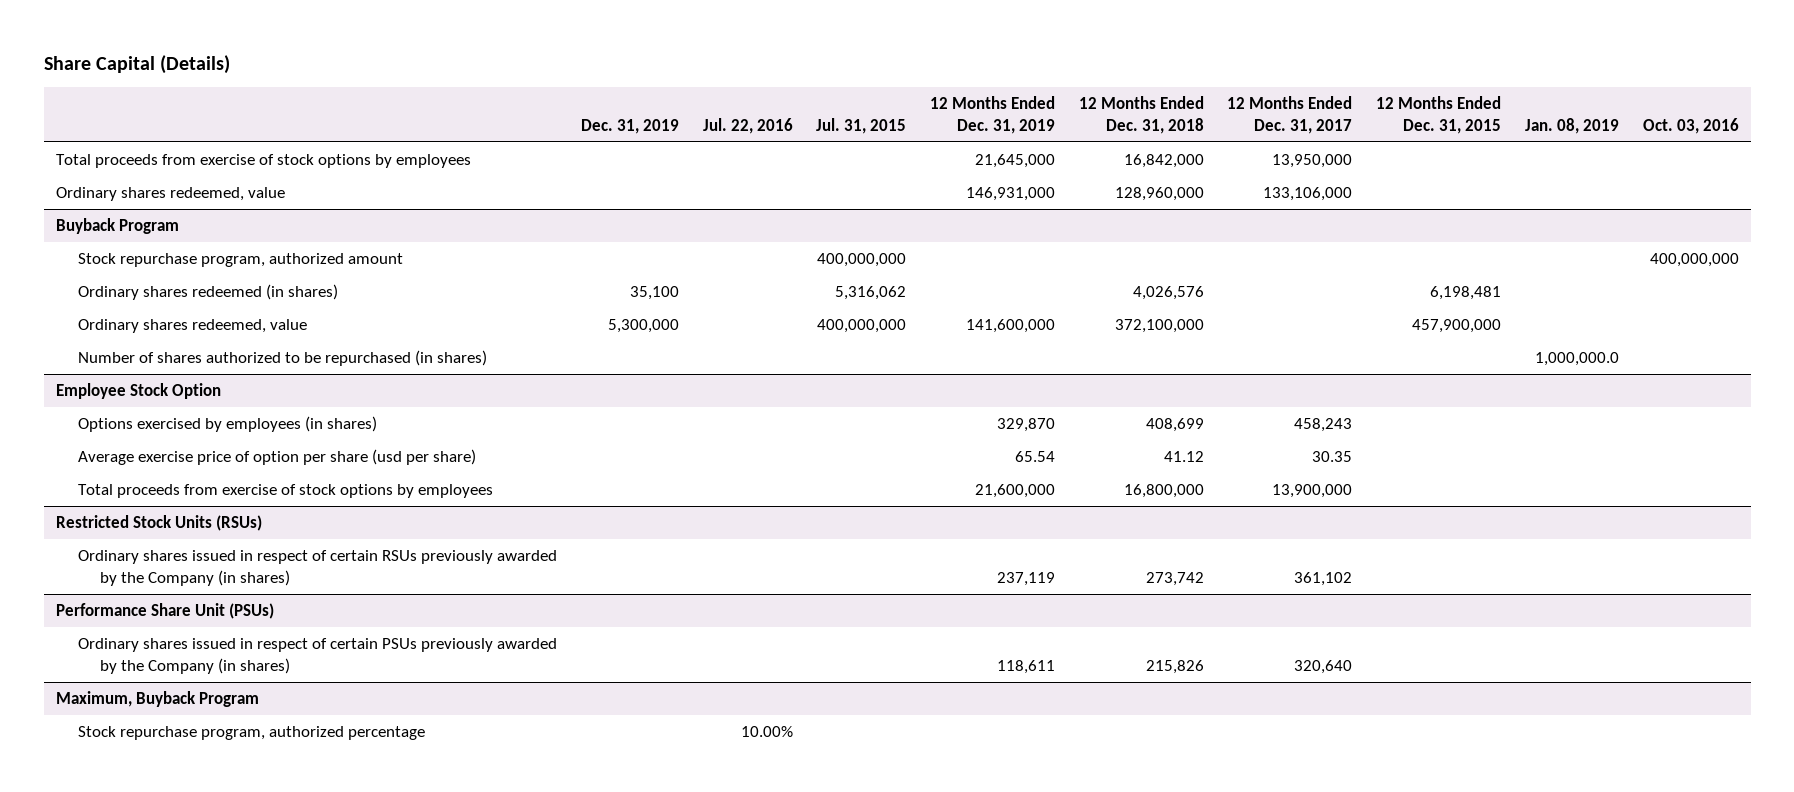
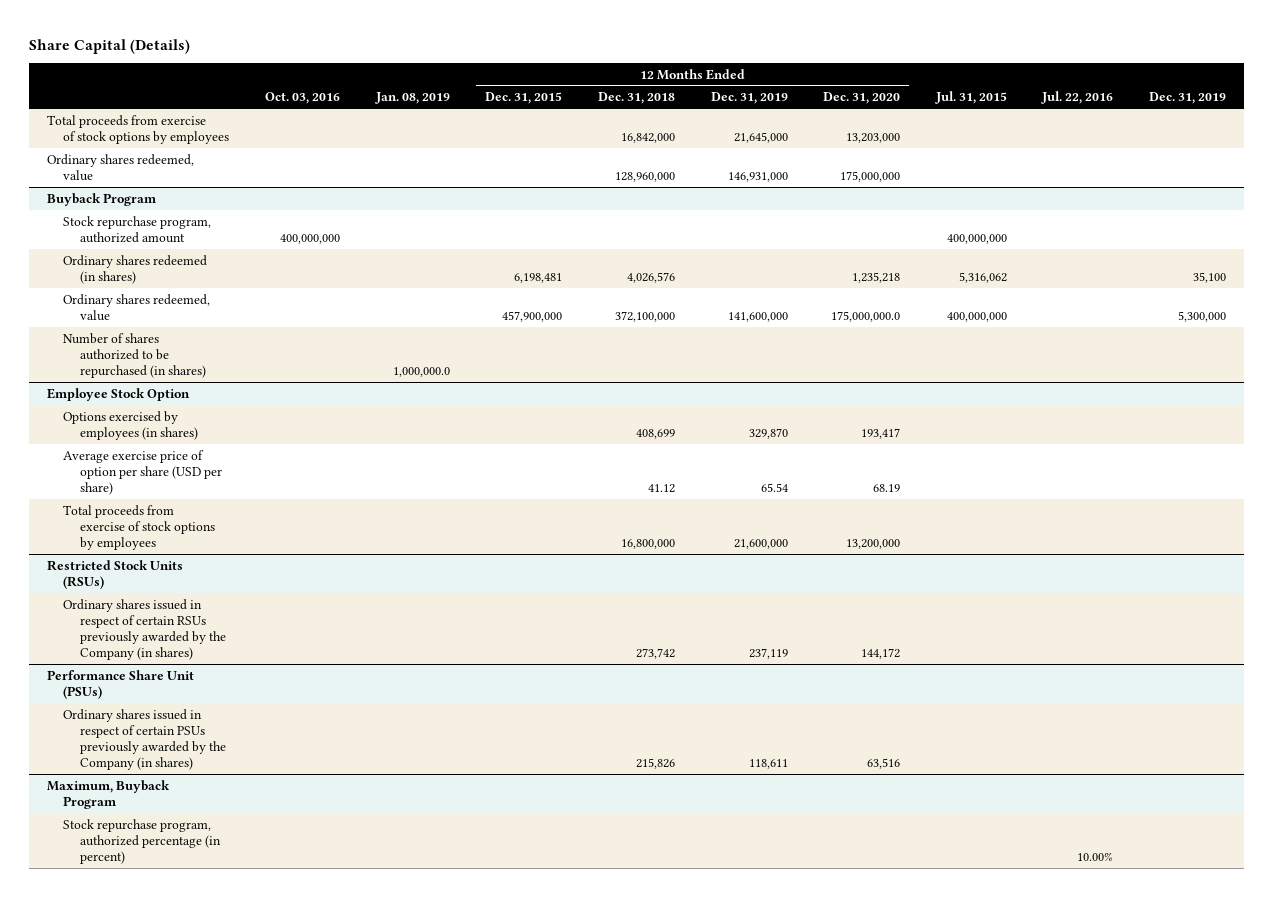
[1227,95,1353,134] 12 Months Ended Dec. 31, 2017 -> none
none -> [823,92,901,105] Dec. 31, 2020
[78,449,477,466] Average exercise price of option per share (usd per share) -> [63,449,222,496] Average exercise price of option per share (USD per share)
[78,726,426,741] Stock repurchase program, authorized percentage -> [63,818,221,865] Stock repurchase program, authorized percentage (in percent)

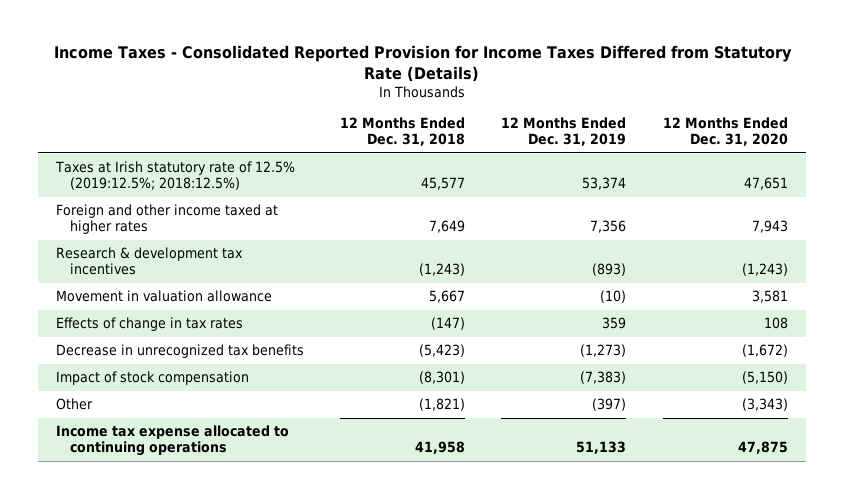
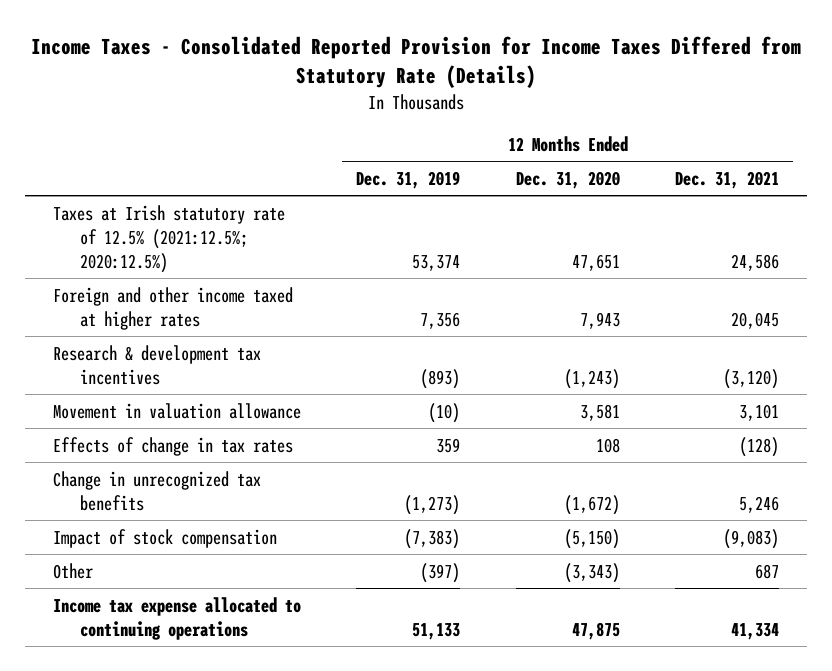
[340,117,466,147] 12 Months Ended Dec. 31, 2018 -> none
none -> [675,170,780,189] Dec. 31, 2021
[54,161,295,191] Taxes at Irish statutory rate of 12.5% (2019:12.5%; 2018:12.5%) -> [52,204,285,273] Taxes at Irish statutory rate of 12.5% (2021:12.5%; 2020:12.5%)
[55,344,304,359] Decrease in unrecognized tax benefits -> [52,470,261,511] Change in unrecognized tax benefits

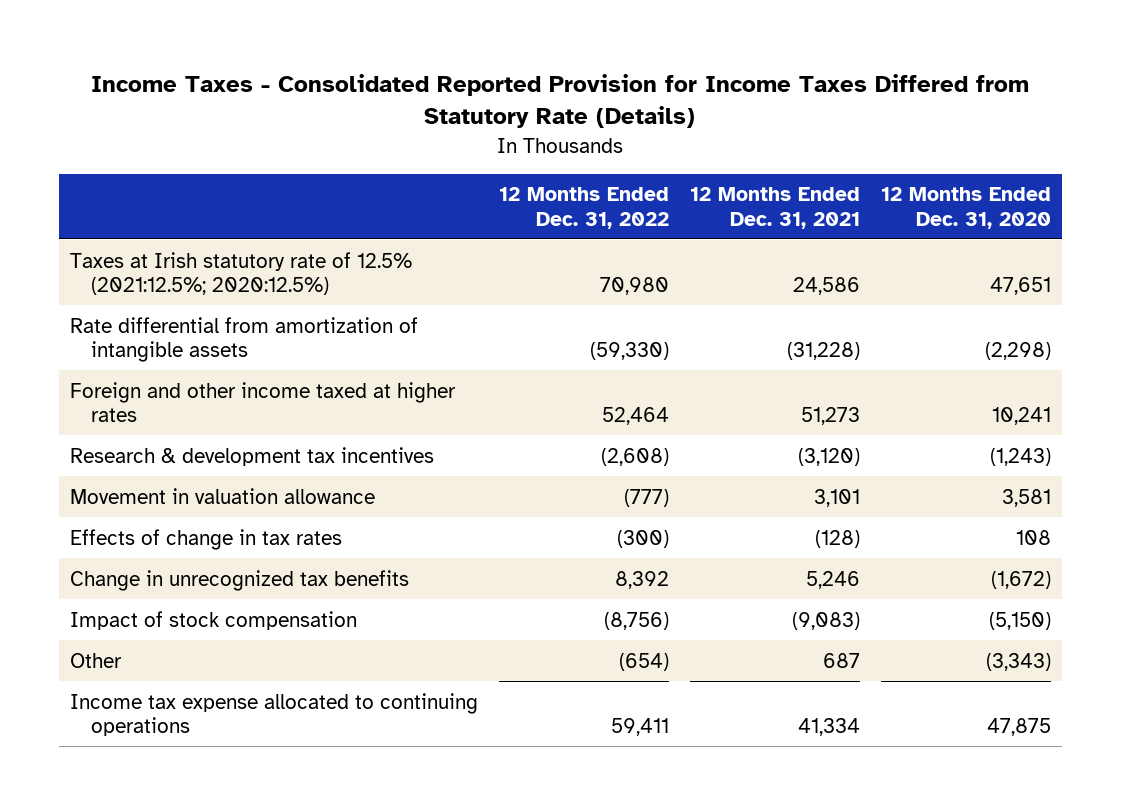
[356,170,461,189] Dec. 31, 2019 -> none
none -> [498,187,669,229] 12 Months Ended Dec. 31, 2022
none -> [69,316,418,363] Rate differential from amortization of intangible assets
[579,311,620,329] 7,943 -> [992,407,1052,426] 10,241
[731,311,780,329] 20,045 -> [801,407,861,426] 51,273

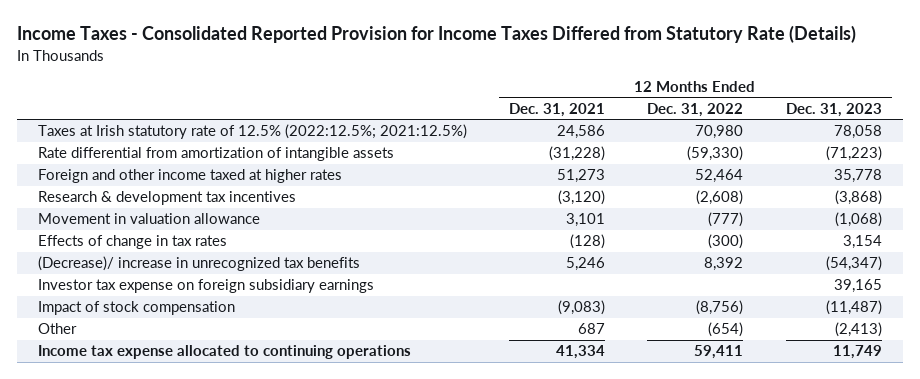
[881,187,1052,229] 12 Months Ended Dec. 31, 2020 -> none
none -> [785,102,882,117] Dec. 31, 2023
[69,251,412,296] Taxes at Irish statutory rate of 12.5% (2021:12.5%; 2020:12.5%) -> [37,124,467,140] Taxes at Irish statutory rate of 12.5% (2022:12.5%; 2021:12.5%)
[69,569,409,591] Change in unrecognized tax benefits -> [37,256,360,272] (Decrease)/ increase in unrecognized tax benefits
none -> [37,279,374,294] Investor tax expense on foreign subsidiary earnings

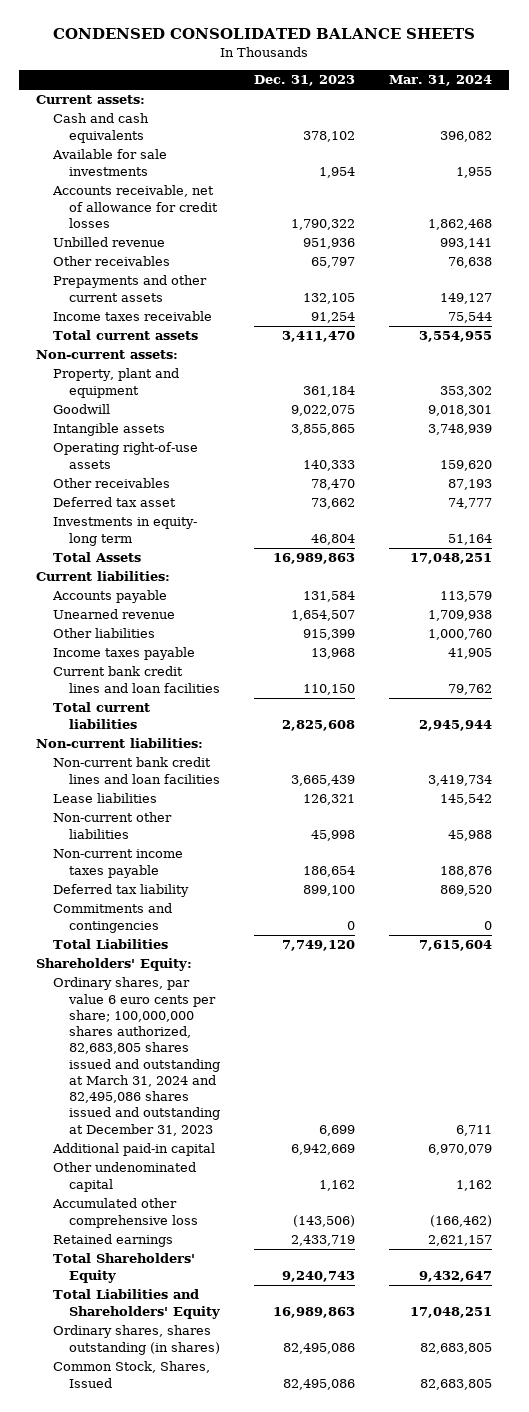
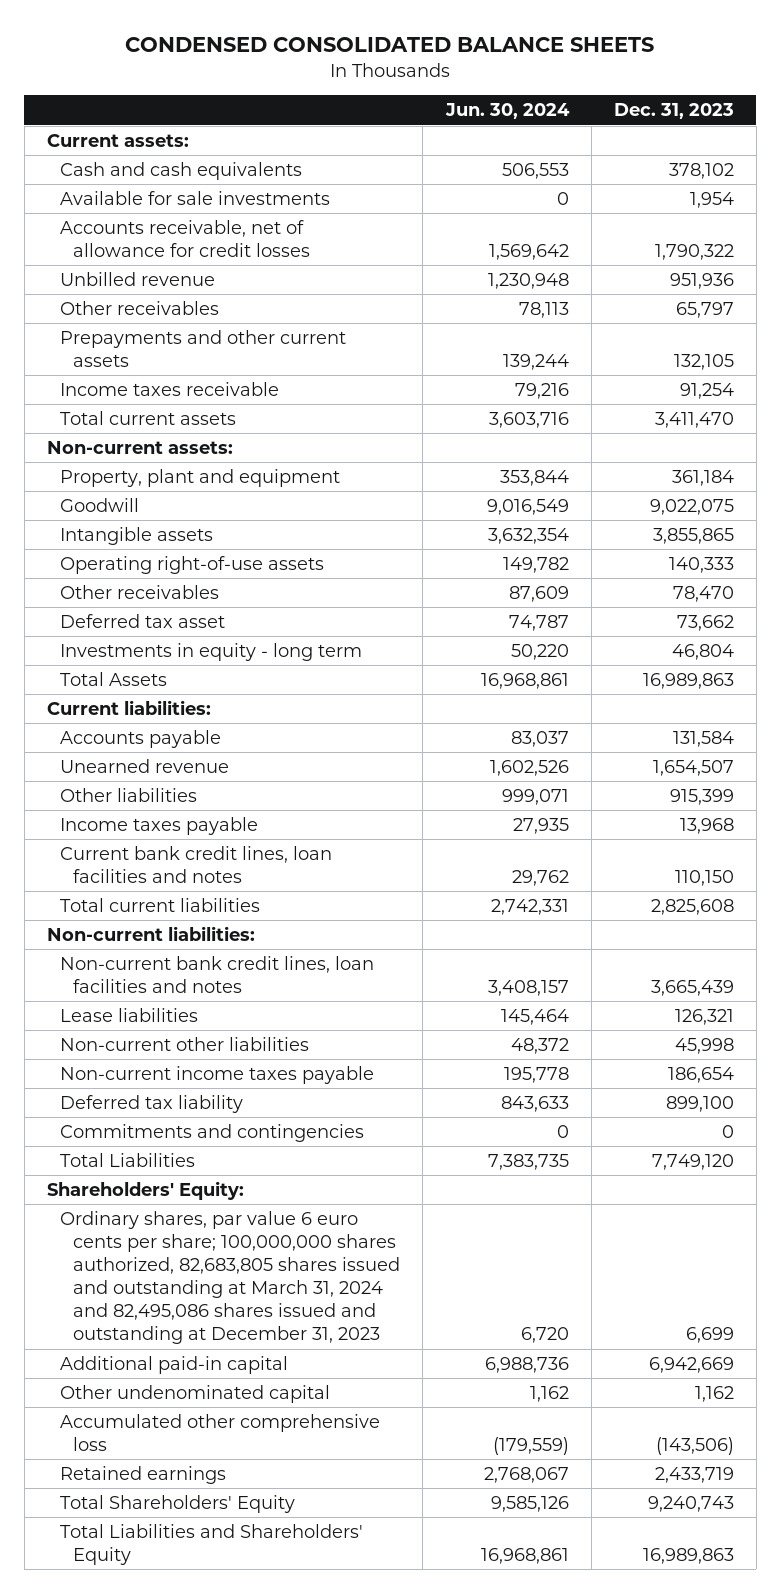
[389,75,493,87] Mar. 31, 2024 -> none
none -> [444,103,570,120] Jun. 30, 2024
[52,517,197,546] Investments in equity- long term -> [60,643,363,662] Investments in equity - long term
[52,666,220,693] Current bank credit lines and loan facilities -> [60,846,333,884] Current bank credit lines, loan facilities and notes
[52,757,220,784] Non-current bank credit lines and loan facilities -> [60,956,375,994] Non-current bank credit lines, loan facilities and notes
[52,1325,220,1355] Ordinary shares, shares outstanding (in shares) -> none
[52,1361,210,1388] Common Stock, Shares, Issued -> none

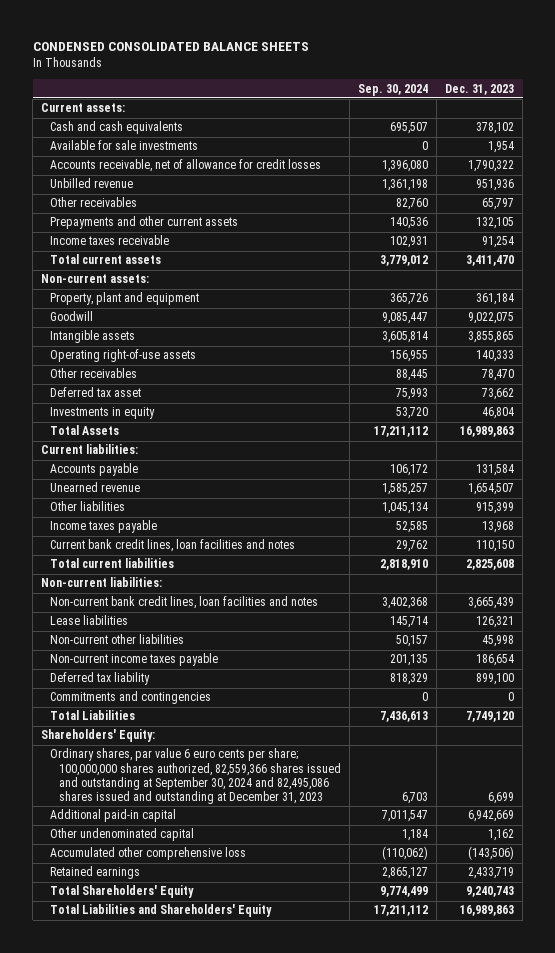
[444,103,570,120] Jun. 30, 2024 -> none
none -> [358,83,429,96] Sep. 30, 2024
[60,643,363,662] Investments in equity - long term -> [50,407,156,420] Investments in equity
[60,1211,401,1345] Ordinary shares, par value 6 euro cents per share; 100,000,000 shares authorized, 82,683,805 shares issued and outstanding at March 31, 2024 and 82,495,086 shares issued and outstanding at December 31, 2023 -> [50,748,342,804] Ordinary shares, par value 6 euro cents per share; 100,000,000 shares authorized, 82,559,366 shares issued and outstanding at September 30, 2024 and 82,495,086 shares issued and outstanding at December 31, 2023

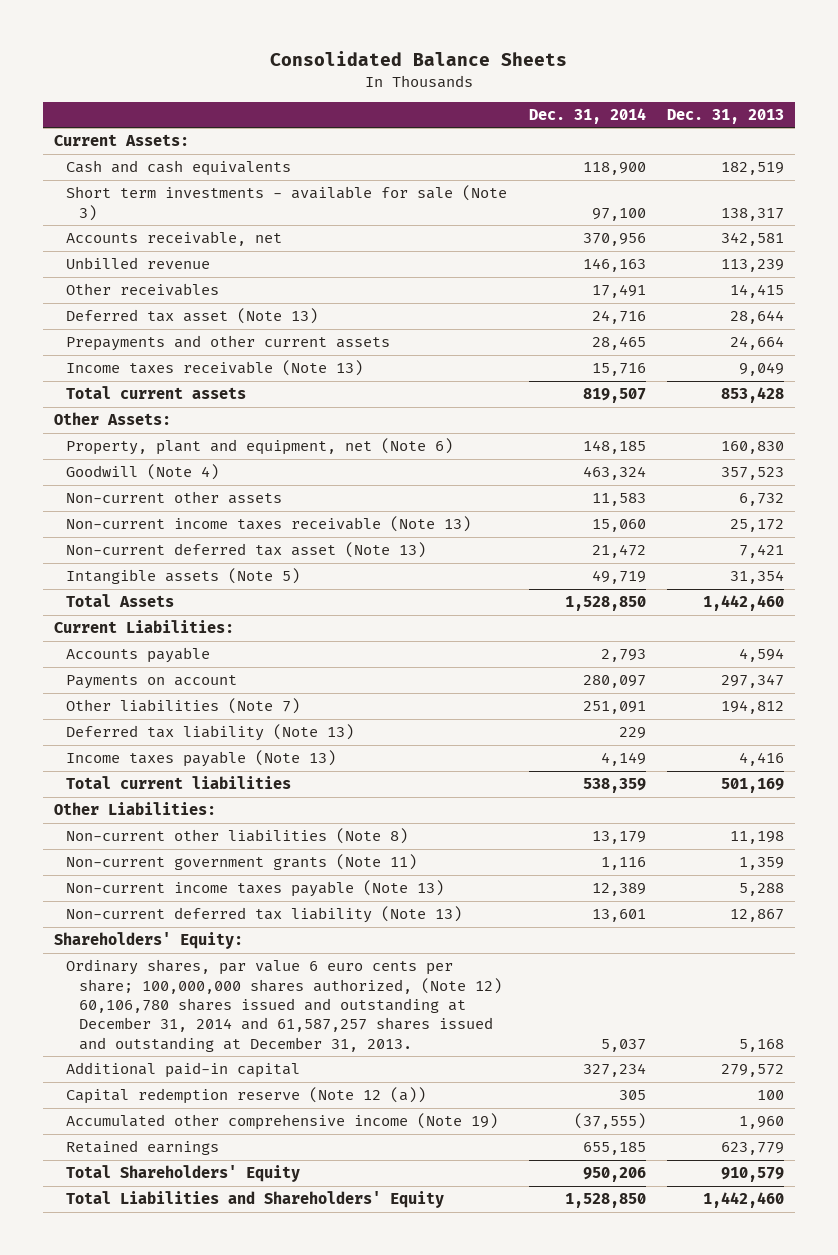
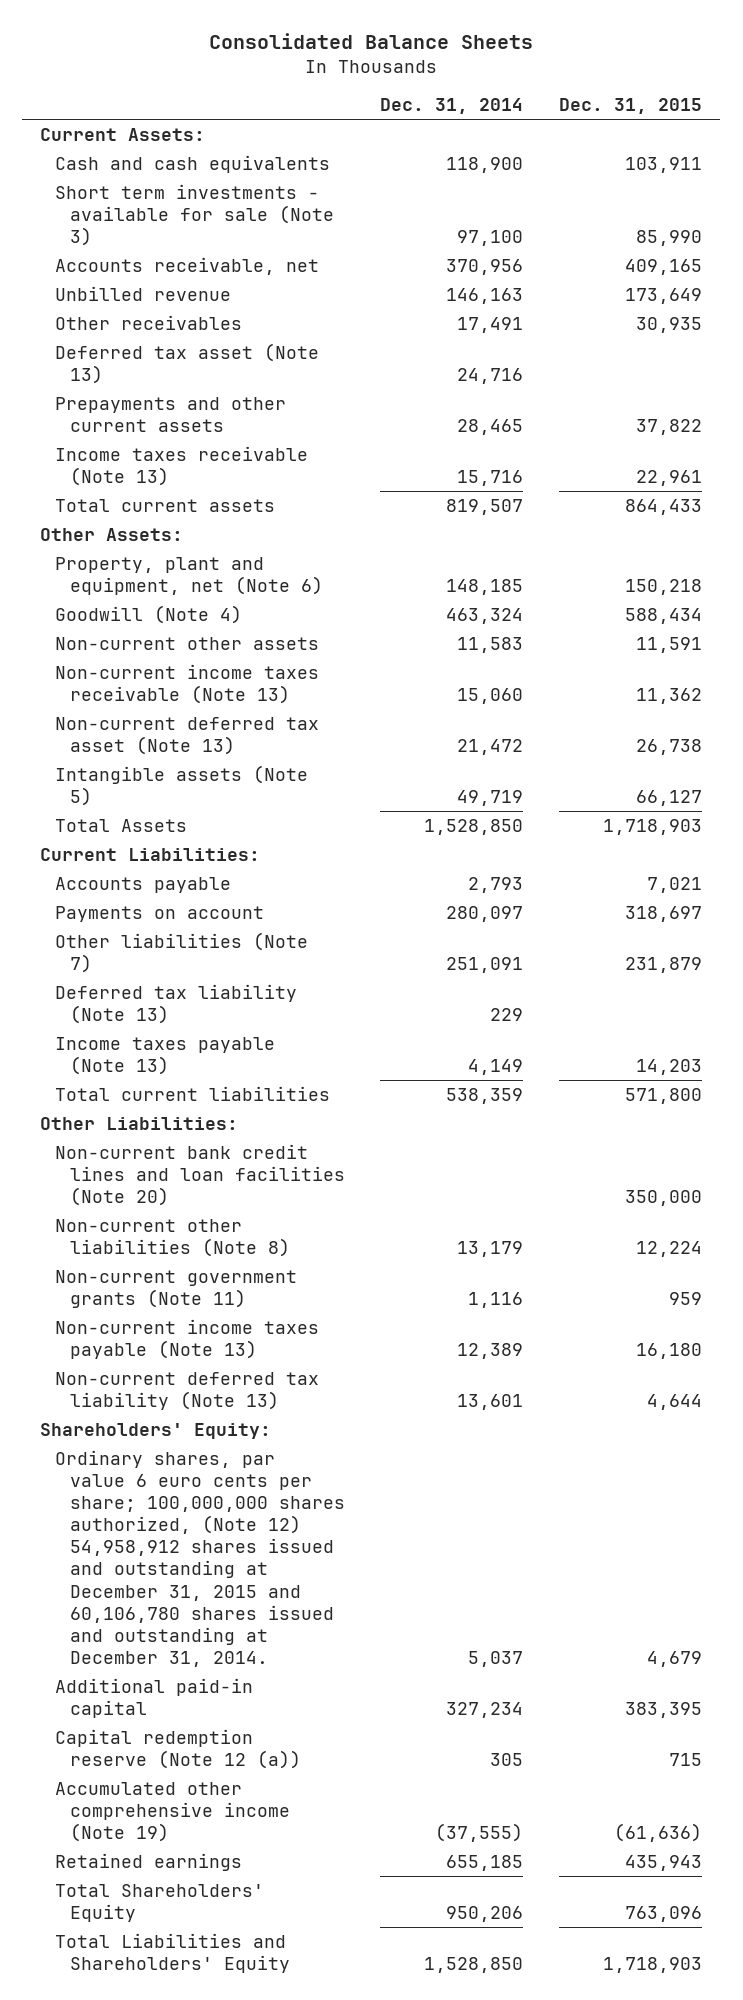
[667,108,785,124] Dec. 31, 2013 -> none
none -> [559,98,703,115] Dec. 31, 2015
none -> [54,1143,345,1207] Non-current bank credit lines and loan facilities (Note 20)
[66,959,502,1052] Ordinary shares, par value 6 euro cents per share; 100,000,000 shares authorized, (Note 12) 60,106,780 shares issued and outstanding at December 31, 2014 and 61,587,257 shares issued and outstanding at December 31, 2013. -> [54,1449,345,1667] Ordinary shares, par value 6 euro cents per share; 100,000,000 shares authorized, (Note 12) 54,958,912 shares issued and outstanding at December 31, 2015 and 60,106,780 shares issued and outstanding at December 31, 2014.

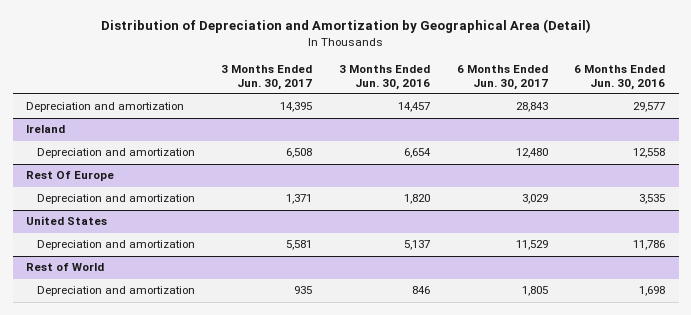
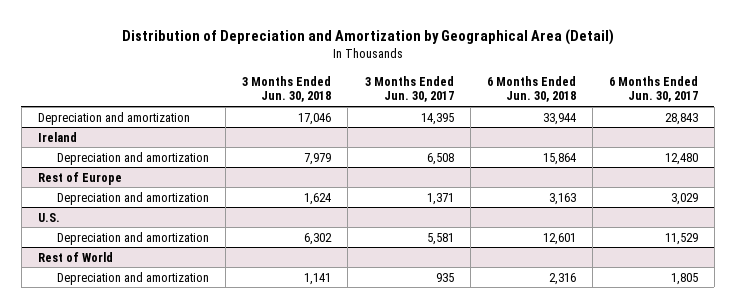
[339,64,431,90] 3 Months Ended Jun. 30, 2016 -> none
[574,64,666,90] 6 Months Ended Jun. 30, 2016 -> none
none -> [242,75,332,103] 3 Months Ended Jun. 30, 2018
none -> [486,75,576,103] 6 Months Ended Jun. 30, 2018
[25,171,114,182] Rest Of Europe -> [38,171,123,185] Rest of Europe
[25,216,107,226] United States -> [38,212,61,222] U.S.

